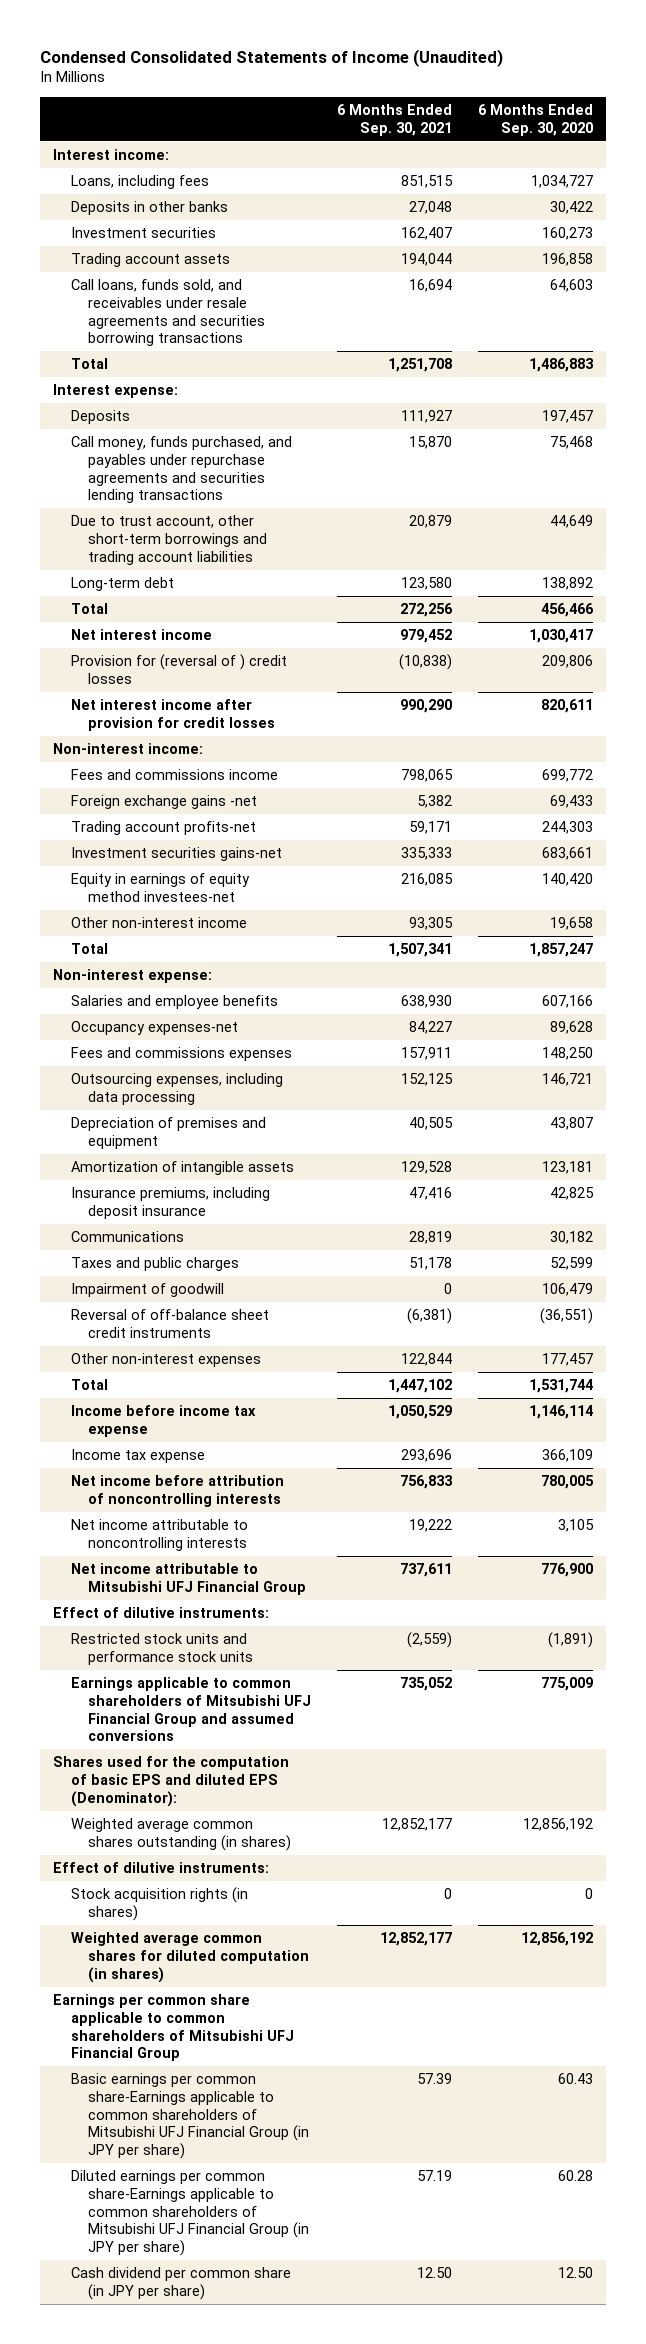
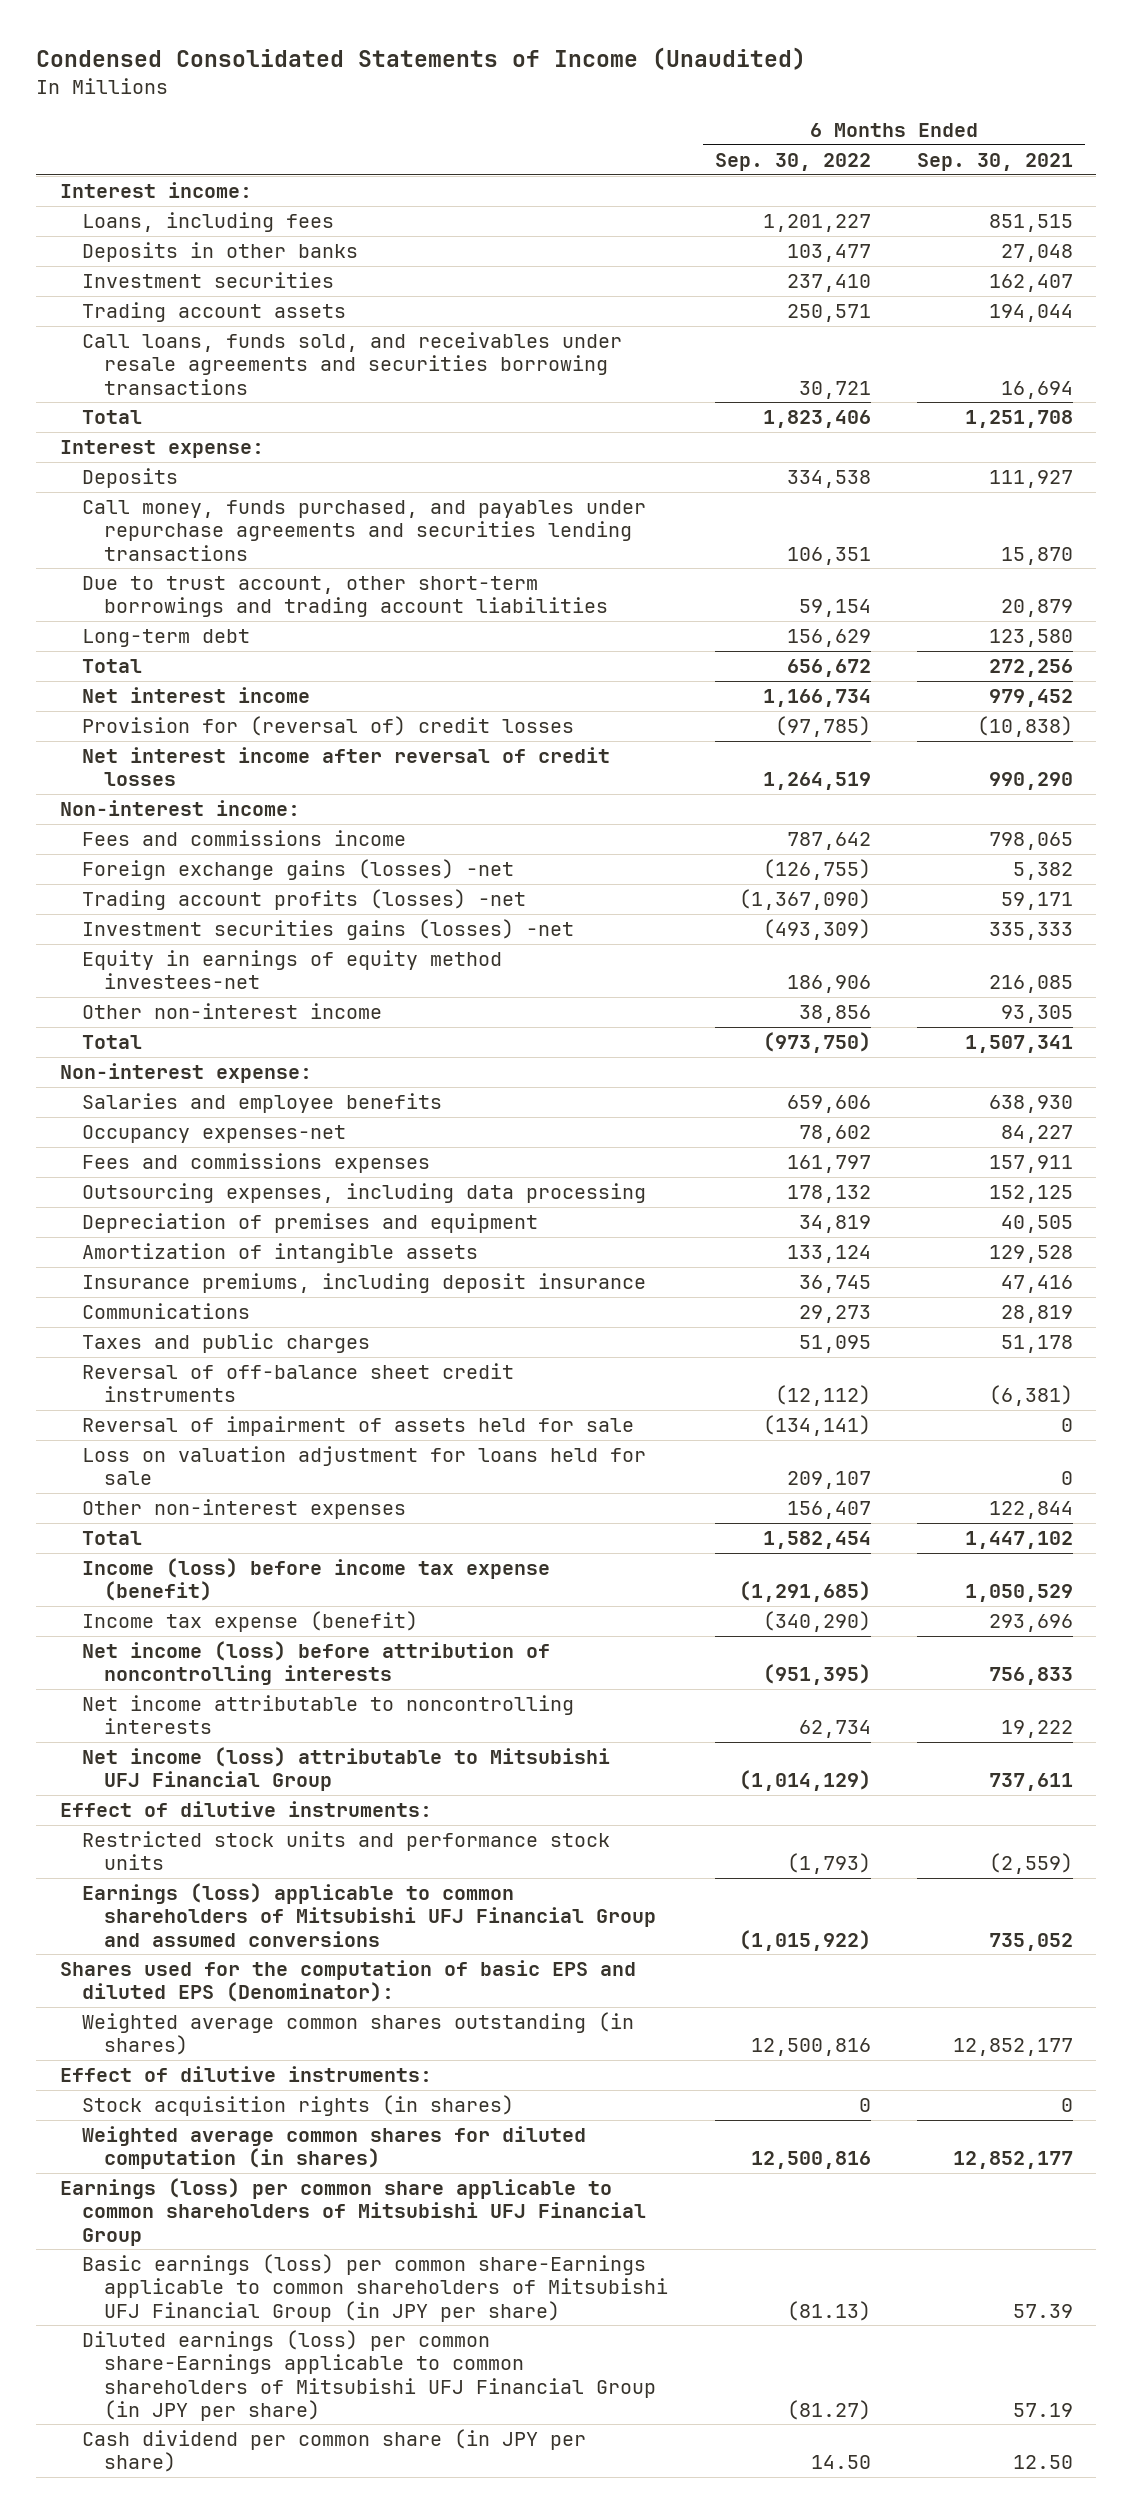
[478,103,594,136] 6 Months Ended Sep. 30, 2020 -> none
none -> [714,153,871,172] Sep. 30, 2022
[70,654,287,684] Provision for (reversal of ) credit losses -> [81,716,574,737] Provision for (reversal of) credit losses
[70,699,276,731] Net interest income after provision for credit losses -> [81,747,610,787] Net interest income after reversal of credit losses
[70,795,257,810] Foreign exchange gains -net -> [81,859,514,881] Foreign exchange gains (losses) -net
[70,821,256,836] Trading account profits-net -> [81,889,526,911] Trading account profits (losses) -net
[70,847,282,862] Investment securities gains-net -> [81,919,574,941] Investment securities gains (losses) -net
[70,1283,224,1298] Impairment of goodwill -> none
none -> [81,1416,634,1437] Reversal of impairment of assets held for sale
none -> [81,1446,646,1486] Loss on valuation adjustment for loans held for sale
[70,1405,256,1437] Income before income tax expense -> [81,1558,550,1602] Income (loss) before income tax expense (benefit)
[70,1449,205,1464] Income tax expense -> [81,1611,418,1633] Income tax expense (benefit)
[70,1475,284,1507] Net income before attribution of noncontrolling interests -> [81,1641,550,1686] Net income (loss) before attribution of noncontrolling interests
[70,1563,307,1595] Net income attributable to Mitsubishi UFJ Financial Group -> [81,1747,610,1792] Net income (loss) attributable to Mitsubishi UFJ Financial Group
[70,1677,312,1742] Earnings applicable to common shareholders of Mitsubishi UFJ Financial Group and assumed conversions -> [81,1883,657,1947] Earnings (loss) applicable to common shareholders of Mitsubishi UFJ Financial Group and assumed conversions
[53,1994,294,2062] Earnings per common share applicable to common shareholders of Mitsubishi UFJ Financial Group -> [59,2178,646,2246] Earnings (loss) per common share applicable to common shareholders of Mitsubishi UFJ Financial Group
[70,2073,310,2159] Basic earnings per common share-Earnings applicable to common shareholders of Mitsubishi UFJ Financial Group (in JPY per share) -> [81,2254,669,2322] Basic earnings (loss) per common share-Earnings applicable to common shareholders of Mitsubishi UFJ Financial Group (in JPY per share)
[70,2170,310,2256] Diluted earnings per common share-Earnings applicable to common shareholders of Mitsubishi UFJ Financial Group (in JPY per share) -> [81,2330,657,2421] Diluted earnings (loss) per common share-Earnings applicable to common shareholders of Mitsubishi UFJ Financial Group (in JPY per share)

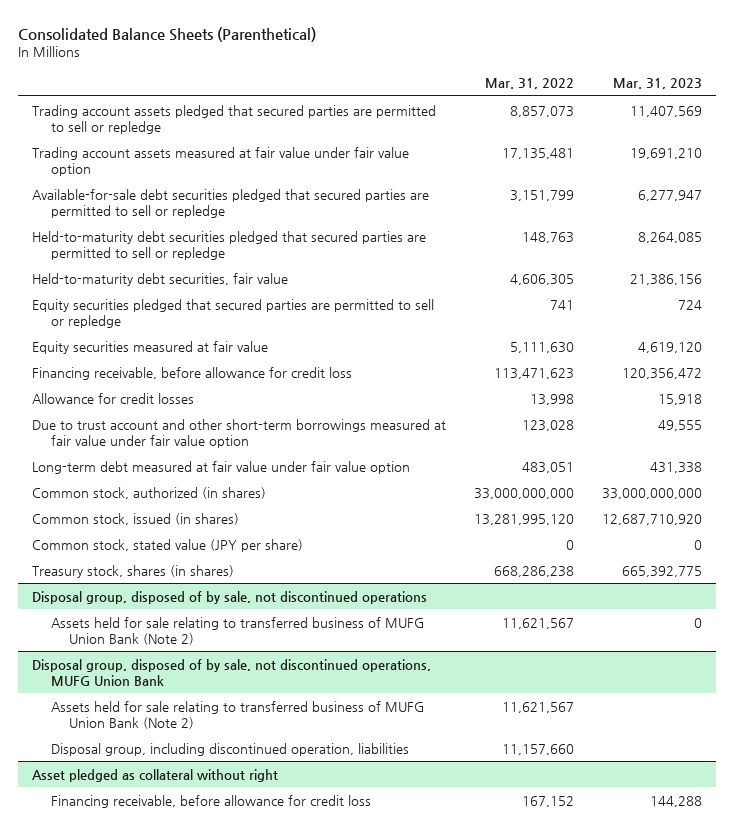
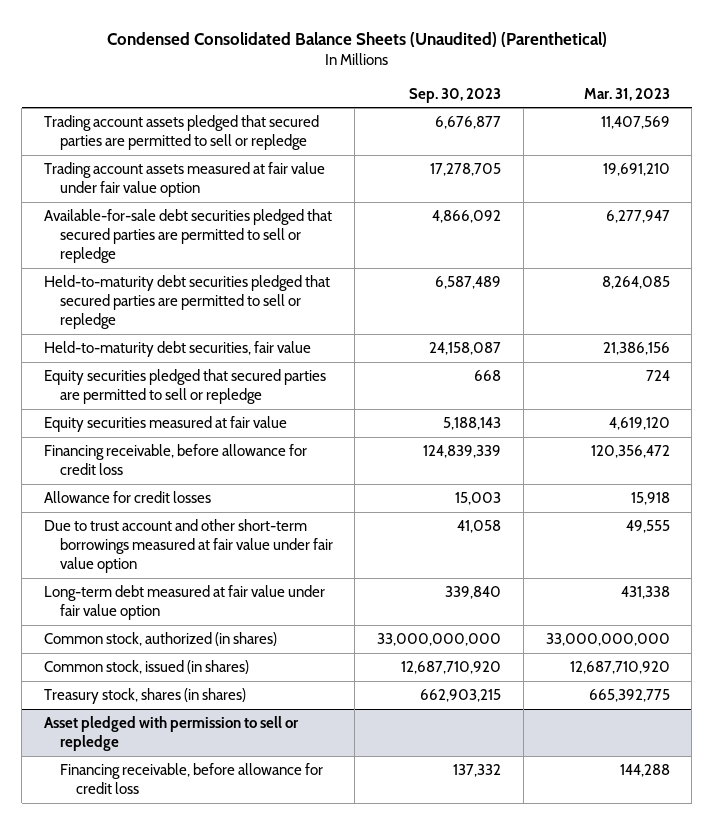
[18,26,317,42] Consolidated Balance Sheets (Parenthetical) -> [106,31,607,47] Condensed Consolidated Balance Sheets (Unaudited) (Parenthetical)
[485,78,575,90] Mar. 31, 2022 -> none
none -> [409,87,502,103] Sep. 30, 2023
[32,538,304,552] Common stock, stated value (JPY per share) -> none
[32,590,428,604] Disposal group, disposed of by sale, not discontinued operations -> none
[50,616,424,645] Assets held for sale relating to transferred business of MUFG Union Bank (Note 2) -> none
[32,658,432,686] Disposal group, disposed of by sale, not discontinued operations, MUFG Union Bank -> none
[50,700,424,729] Assets held for sale relating to transferred business of MUFG Union Bank (Note 2) -> none
[50,742,409,756] Disposal group, including discontinued operation, liabilities -> none
[32,768,279,782] Asset pledged as collateral without right -> none
none -> [43,715,299,752] Asset pledged with permission to sell or repledge

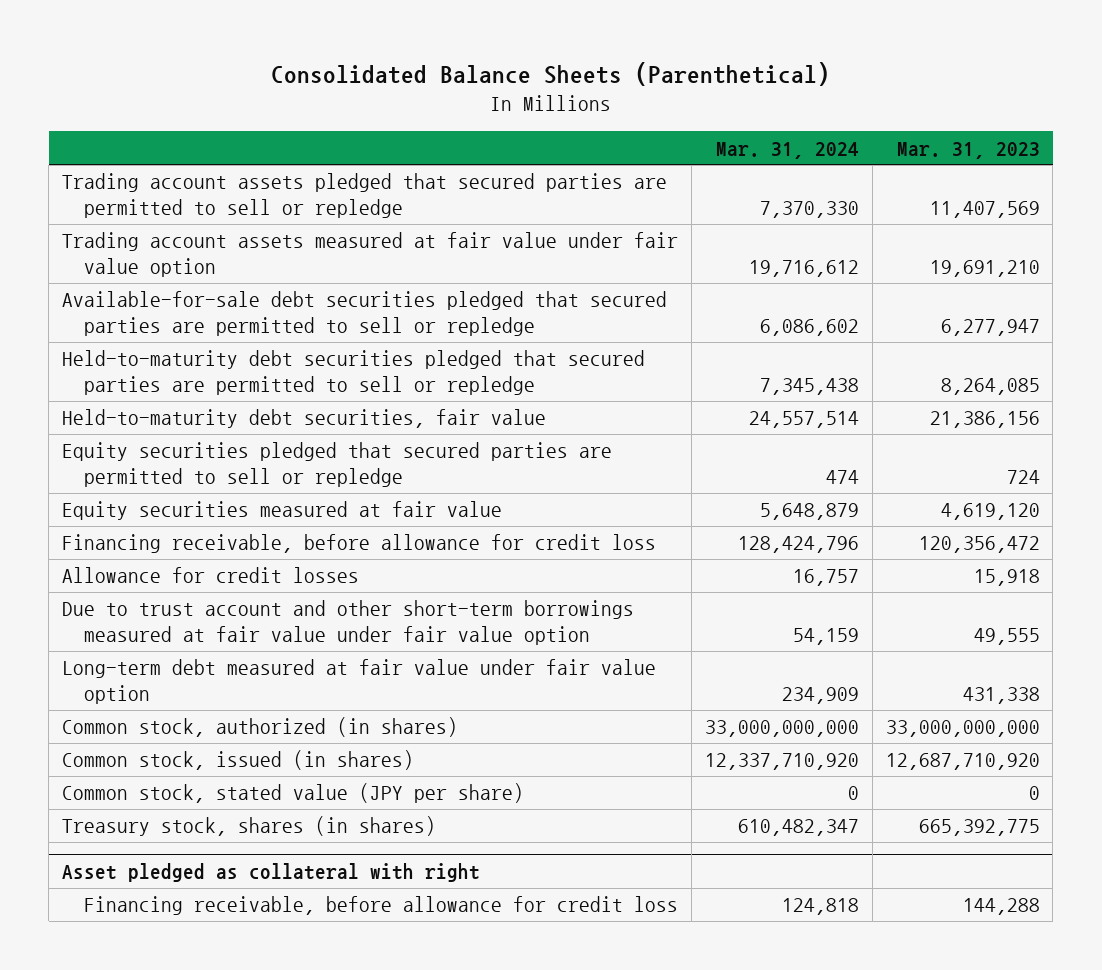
[106,31,607,47] Condensed Consolidated Balance Sheets (Unaudited) (Parenthetical) -> [270,61,830,86] Consolidated Balance Sheets (Parenthetical)
[409,87,502,103] Sep. 30, 2023 -> none
none -> [715,141,859,159] Mar. 31, 2024
none -> [62,783,525,804] Common stock, stated value (JPY per share)
[43,715,299,752] Asset pledged with permission to sell or repledge -> [62,863,481,883] Asset pledged as collateral with right

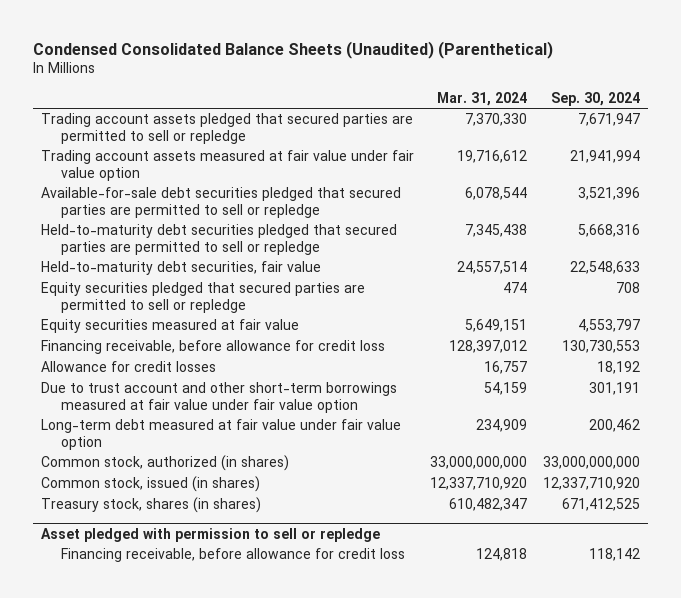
[270,61,830,86] Consolidated Balance Sheets (Parenthetical) -> [33,40,554,59] Condensed Consolidated Balance Sheets (Unaudited) (Parenthetical)
[896,141,1040,159] Mar. 31, 2023 -> none
none -> [550,91,640,106] Sep. 30, 2024
[759,319,859,337] 6,086,602 -> [465,187,528,201] 6,078,544
[759,503,859,521] 5,648,879 -> [465,319,528,333] 5,649,151
[737,536,859,554] 128,424,796 -> [449,340,528,354] 128,397,012
[62,783,525,804] Common stock, stated value (JPY per share) -> none
[62,863,481,883] Asset pledged as collateral with right -> [41,527,381,542] Asset pledged with permission to sell or repledge

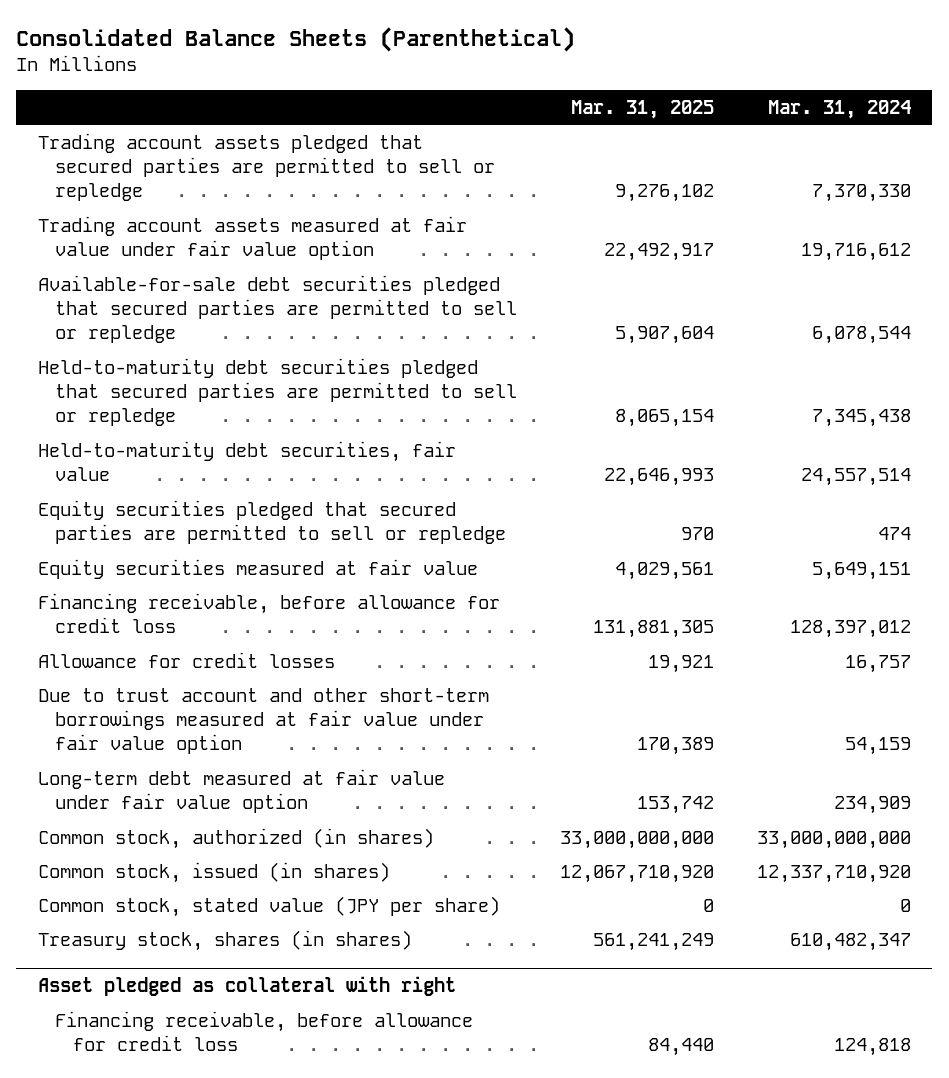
[33,40,554,59] Condensed Consolidated Balance Sheets (Unaudited) (Parenthetical) -> [16,26,576,52] Consolidated Balance Sheets (Parenthetical)
[550,91,640,106] Sep. 30, 2024 -> none
none -> [571,99,715,119] Mar. 31, 2025
none -> [37,895,500,917] Common stock, stated value (JPY per share)
[41,527,381,542] Asset pledged with permission to sell or repledge -> [37,975,456,996] Asset pledged as collateral with right

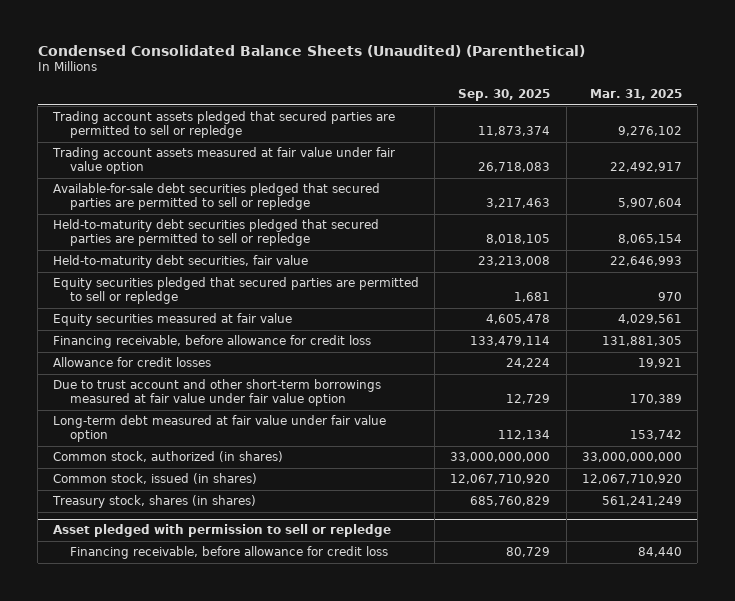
[16,26,576,52] Consolidated Balance Sheets (Parenthetical) -> [37,44,585,57] Condensed Consolidated Balance Sheets (Unaudited) (Parenthetical)
[767,99,911,119] Mar. 31, 2024 -> none
none -> [458,89,551,102] Sep. 30, 2025
[37,895,500,917] Common stock, stated value (JPY per share) -> none
[37,975,456,996] Asset pledged as collateral with right -> [53,524,392,538] Asset pledged with permission to sell or repledge

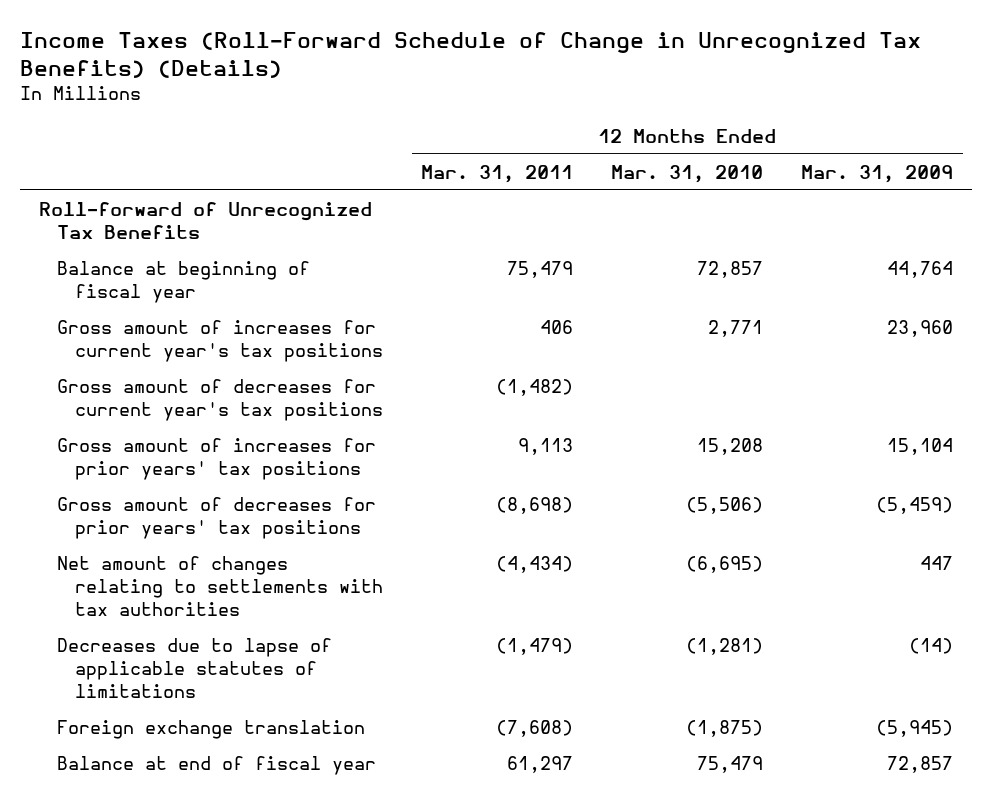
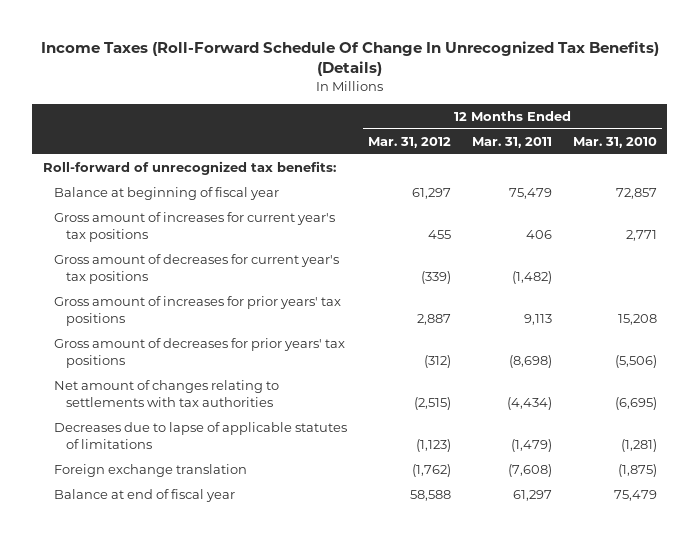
[20,32,922,78] Income Taxes (Roll-Forward Schedule of Change in Unrecognized Tax Benefits) (Details) -> [40,40,659,76] Income Taxes (Roll-Forward Schedule Of Change In Unrecognized Tax Benefits) (Details)
[801,164,954,183] Mar. 31, 2009 -> none
none -> [368,136,452,148] Mar. 31, 2012
[39,201,373,239] Roll-forward of Unrecognized Tax Benefits -> [42,161,336,176] Roll-forward of unrecognized tax benefits:

